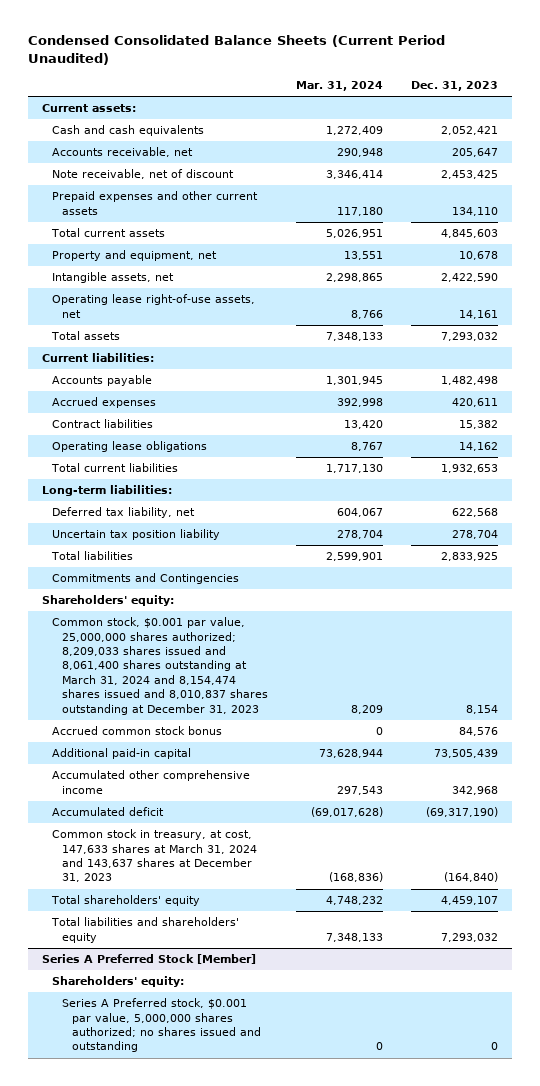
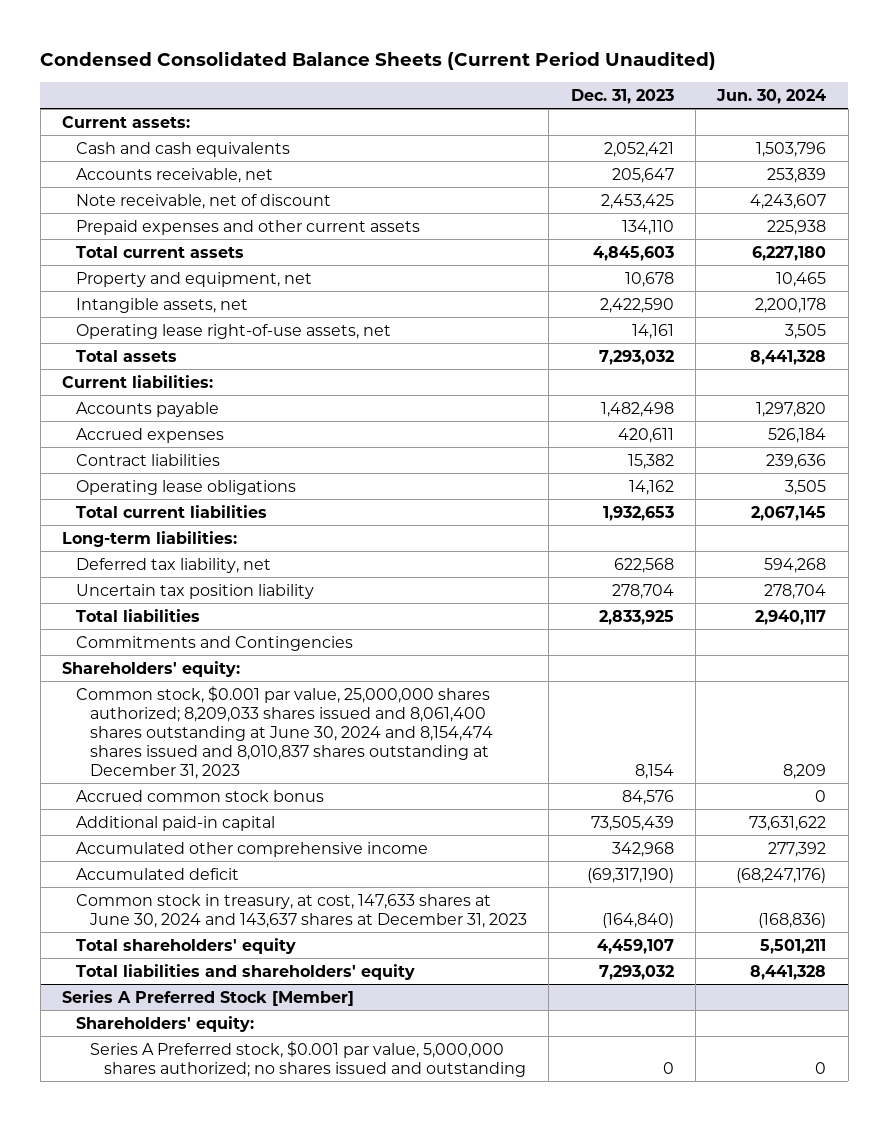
[295,80,383,91] Mar. 31, 2024 -> none
none -> [716,88,827,104] Jun. 30, 2024
[52,617,268,715] Common stock, $0.001 par value, 25,000,000 shares authorized; 8,209,033 shares issued and 8,061,400 shares outstanding at March 31, 2024 and 8,154,474 shares issued and 8,010,837 shares outstanding at December 31, 2023 -> [76,685,494,779] Common stock, $0.001 par value, 25,000,000 shares authorized; 8,209,033 shares issued and 8,061,400 shares outstanding at June 30, 2024 and 8,154,474 shares issued and 8,010,837 shares outstanding at December 31, 2023
[52,829,257,883] Common stock in treasury, at cost, 147,633 shares at March 31, 2024 and 143,637 shares at December 31, 2023 -> [76,893,528,928] Common stock in treasury, at cost, 147,633 shares at June 30, 2024 and 143,637 shares at December 31, 2023

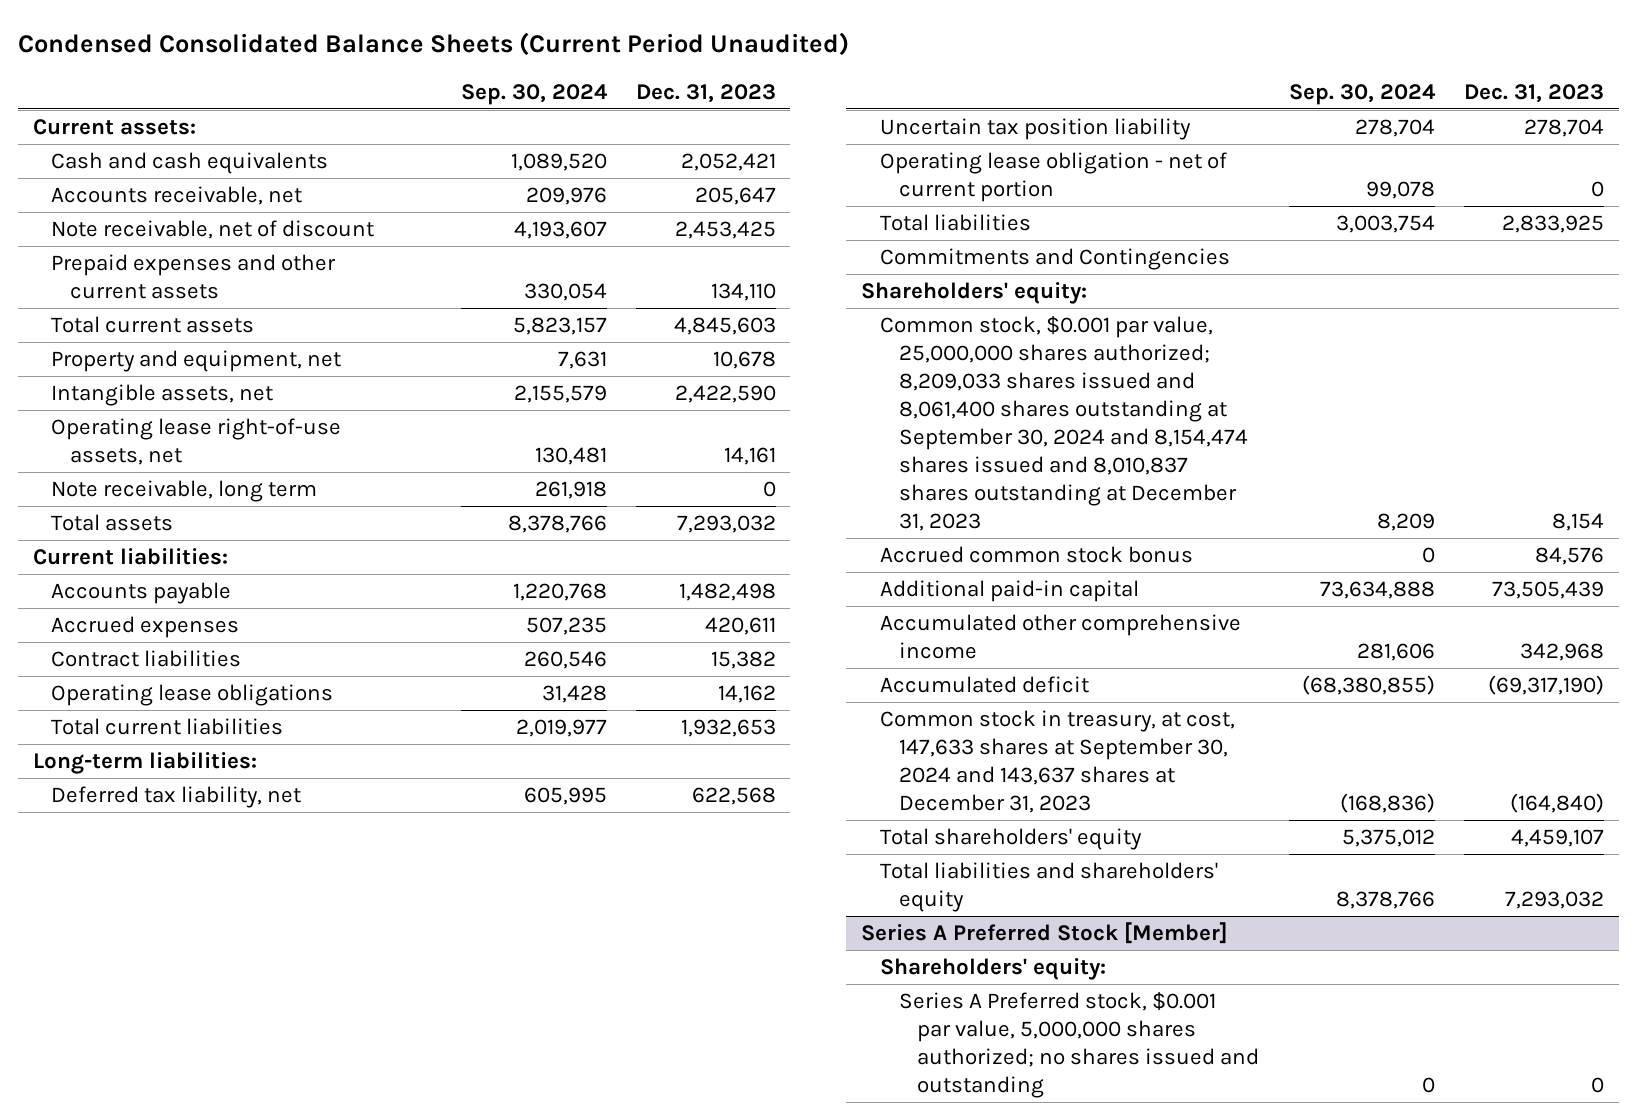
[716,88,827,104] Jun. 30, 2024 -> none
none -> [460,83,608,105] Sep. 30, 2024
none -> [51,480,318,503] Note receivable, long term
none -> [879,152,1227,202] Operating lease obligation - net of current portion
[76,685,494,779] Common stock, $0.001 par value, 25,000,000 shares authorized; 8,209,033 shares issued and 8,061,400 shares outstanding at June 30, 2024 and 8,154,474 shares issued and 8,010,837 shares outstanding at December 31, 2023 -> [879,316,1248,531] Common stock, $0.001 par value, 25,000,000 shares authorized; 8,209,033 shares issued and 8,061,400 shares outstanding at September 30, 2024 and 8,154,474 shares issued and 8,010,837 shares outstanding at December 31, 2023
[76,893,528,928] Common stock in treasury, at cost, 147,633 shares at June 30, 2024 and 143,637 shares at December 31, 2023 -> [879,710,1235,813] Common stock in treasury, at cost, 147,633 shares at September 30, 2024 and 143,637 shares at December 31, 2023

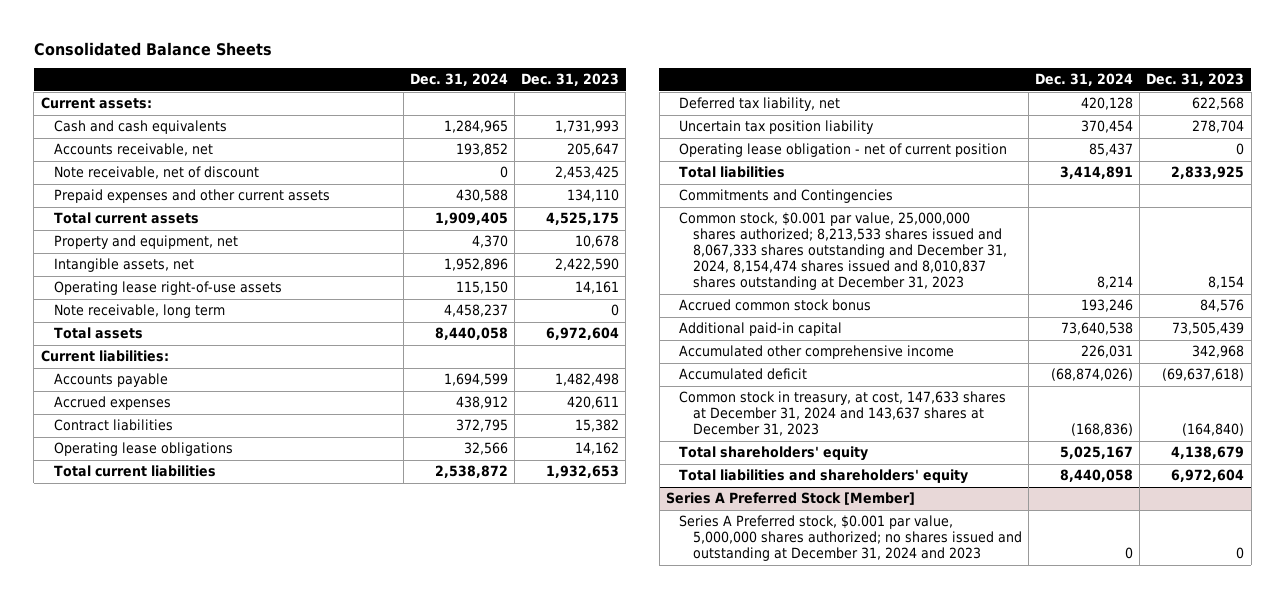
[17,32,849,57] Condensed Consolidated Balance Sheets (Current Period Unaudited) -> [33,41,272,56] Consolidated Balance Sheets
[460,83,608,105] Sep. 30, 2024 -> none
none -> [409,73,508,87] Dec. 31, 2024
[680,153,776,172] 2,052,421 -> [555,120,620,134] 1,731,993
[673,317,776,336] 4,845,603 -> [546,212,620,226] 4,525,175
[51,418,342,465] Operating lease right-of-use assets, net -> [54,281,283,296] Operating lease right-of-use assets
[676,515,776,534] 7,293,032 -> [546,327,620,341] 6,972,604
[32,752,257,775] Long-term liabilities: -> none
[879,152,1227,202] Operating lease obligation - net of current portion -> [679,143,1008,158] Operating lease obligation - net of current position
[860,282,1087,305] Shareholders' equity: -> none
[879,316,1248,531] Common stock, $0.001 par value, 25,000,000 shares authorized; 8,209,033 shares issued and 8,061,400 shares outstanding at September 30, 2024 and 8,154,474 shares issued and 8,010,837 shares outstanding at December 31, 2023 -> [679,212,1007,291] Common stock, $0.001 par value, 25,000,000 shares authorized; 8,213,533 shares issued and 8,067,333 shares outstanding and December 31, 2024, 8,154,474 shares issued and 8,010,837 shares outstanding at December 31, 2023
[1488,675,1605,696] (69,317,190) -> [1162,368,1245,382] (69,637,618)
[879,710,1235,813] Common stock in treasury, at cost, 147,633 shares at September 30, 2024 and 143,637 shares at December 31, 2023 -> [679,391,1007,437] Common stock in treasury, at cost, 147,633 shares at December 31, 2024 and 143,637 shares at December 31, 2023
[1511,829,1605,848] 4,459,107 -> [1171,446,1245,460] 4,138,679
[1505,890,1605,909] 7,293,032 -> [1171,469,1245,483] 6,972,604
[879,958,1106,981] Shareholders' equity: -> none
[898,992,1260,1098] Series A Preferred stock, $0.001 par value, 5,000,000 shares authorized; no shares issued and outstanding -> [679,515,1022,562] Series A Preferred stock, $0.001 par value, 5,000,000 shares authorized; no shares issued and outstanding at December 31, 2024 and 2023

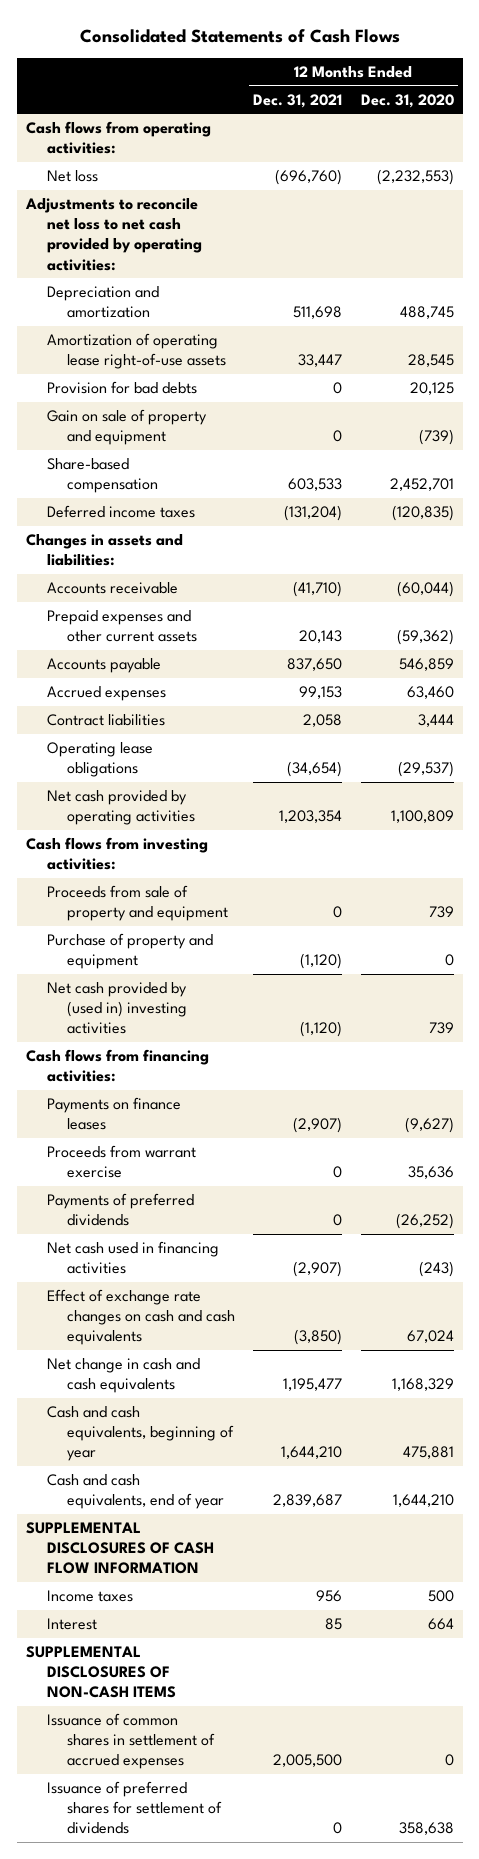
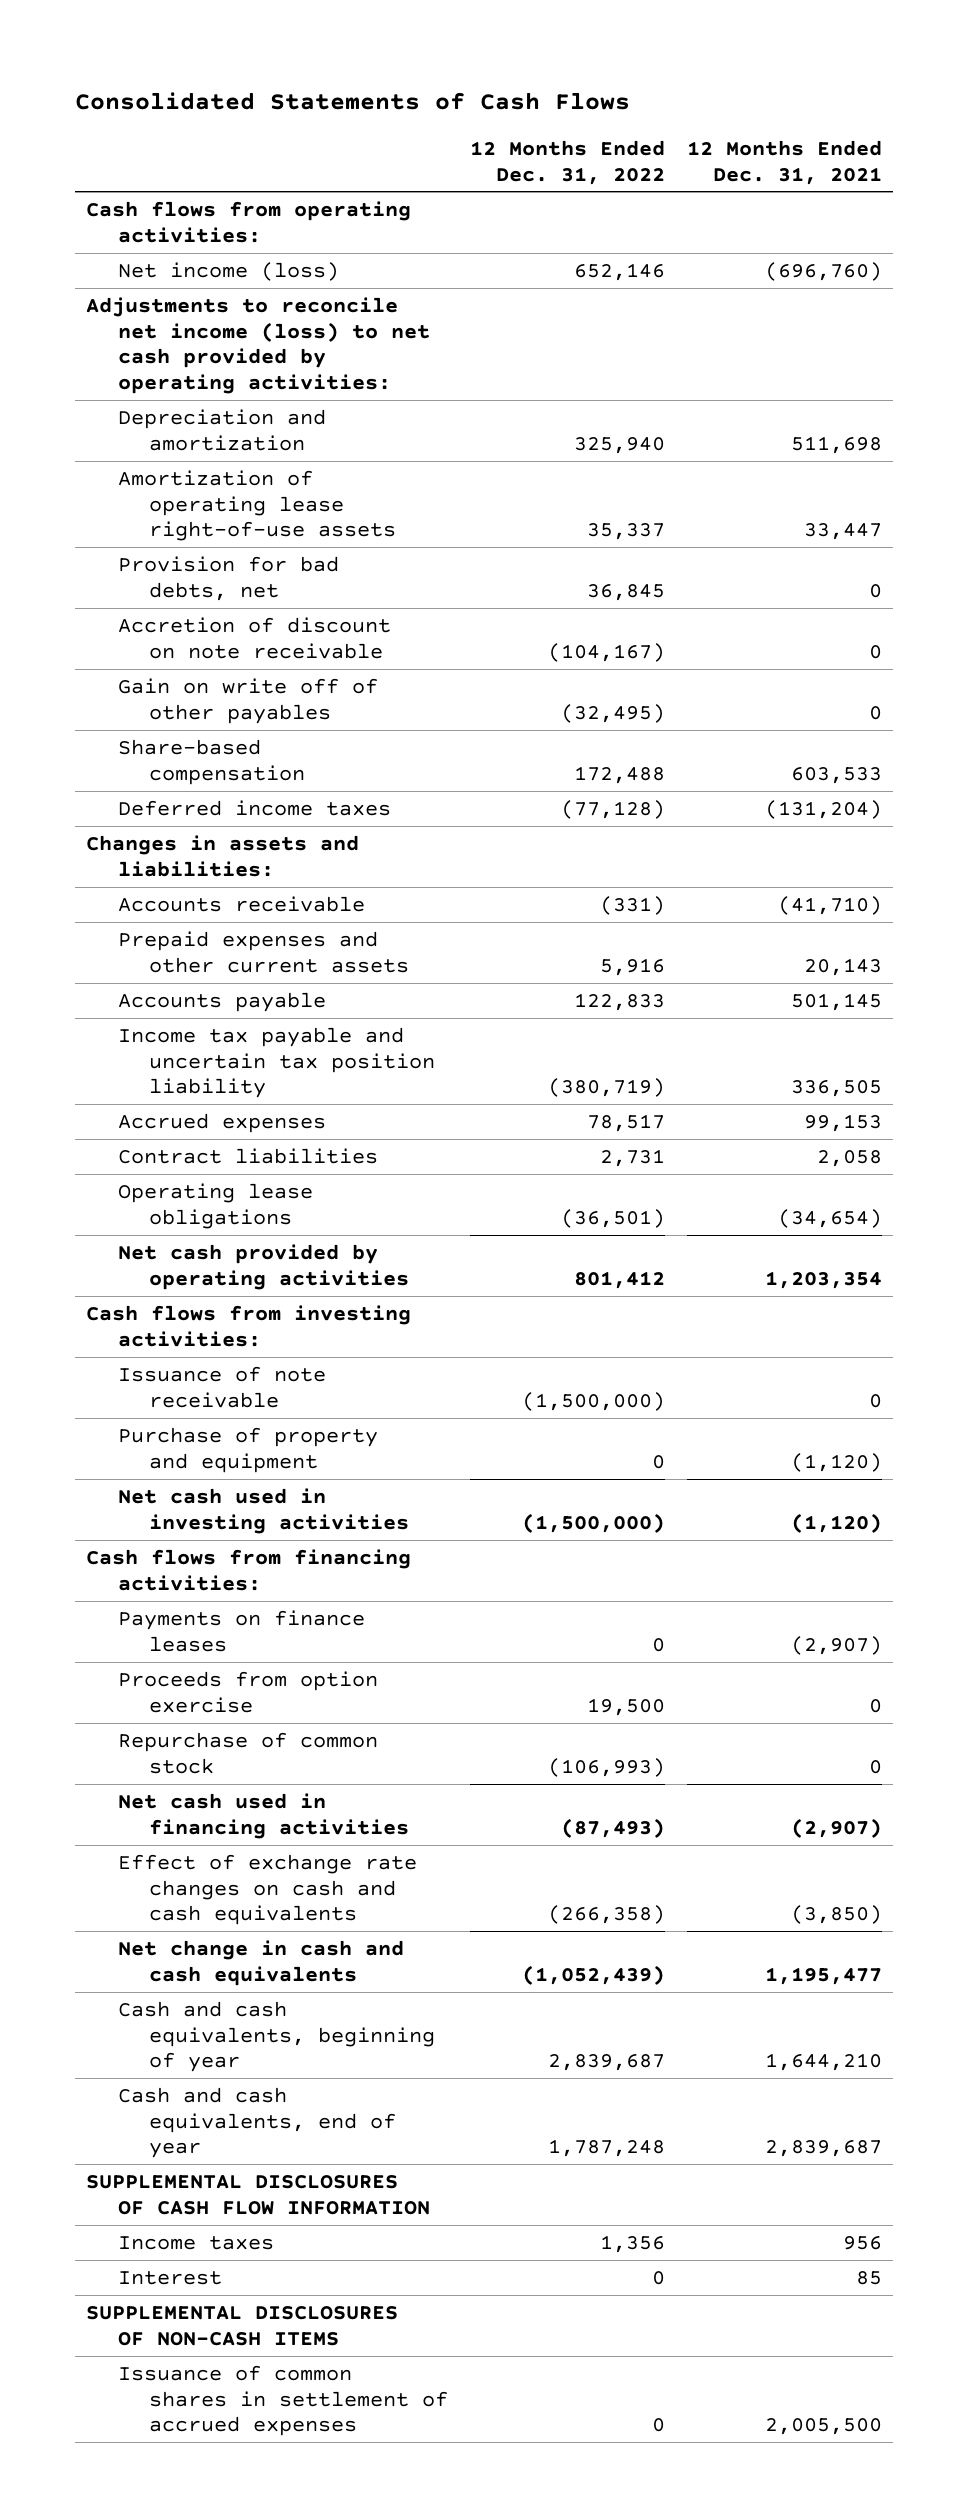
[360,93,454,108] Dec. 31, 2020 -> none
none -> [470,139,666,185] 12 Months Ended Dec. 31, 2022
[46,170,98,183] Net loss -> [117,261,339,281] Net income (loss)
[24,198,202,271] Adjustments to reconcile net loss to net cash provided by operating activities: -> [86,296,430,395] Adjustments to reconcile net income (loss) to net cash provided by operating activities:
[46,409,207,446] Gain on sale of property and equipment -> none
[46,381,197,395] Provision for bad debts -> [117,555,339,601] Provision for bad debts, net
none -> [117,616,391,659] Accretion of discount on note receivable
none -> [117,677,378,724] Gain on write off of other payables
[287,658,343,672] 837,650 -> [791,992,883,1011] 501,145
none -> [117,1026,435,1099] Income tax payable and uncertain tax position liability
[46,885,229,922] Proceeds from sale of property and equipment -> none
none -> [117,1365,326,1408] Issuance of note receivable
[46,982,188,1035] Net cash provided by (used in) investing activities -> [117,1487,409,1534] Net cash used in investing activities
[46,1193,194,1227] Payments of preferred dividends -> none
[46,1145,196,1179] Proceeds from warrant exercise -> [117,1670,378,1713] Proceeds from option exercise
none -> [117,1731,378,1774] Repurchase of common stock
[46,1781,223,1835] Issuance of preferred shares for settlement of dividends -> none

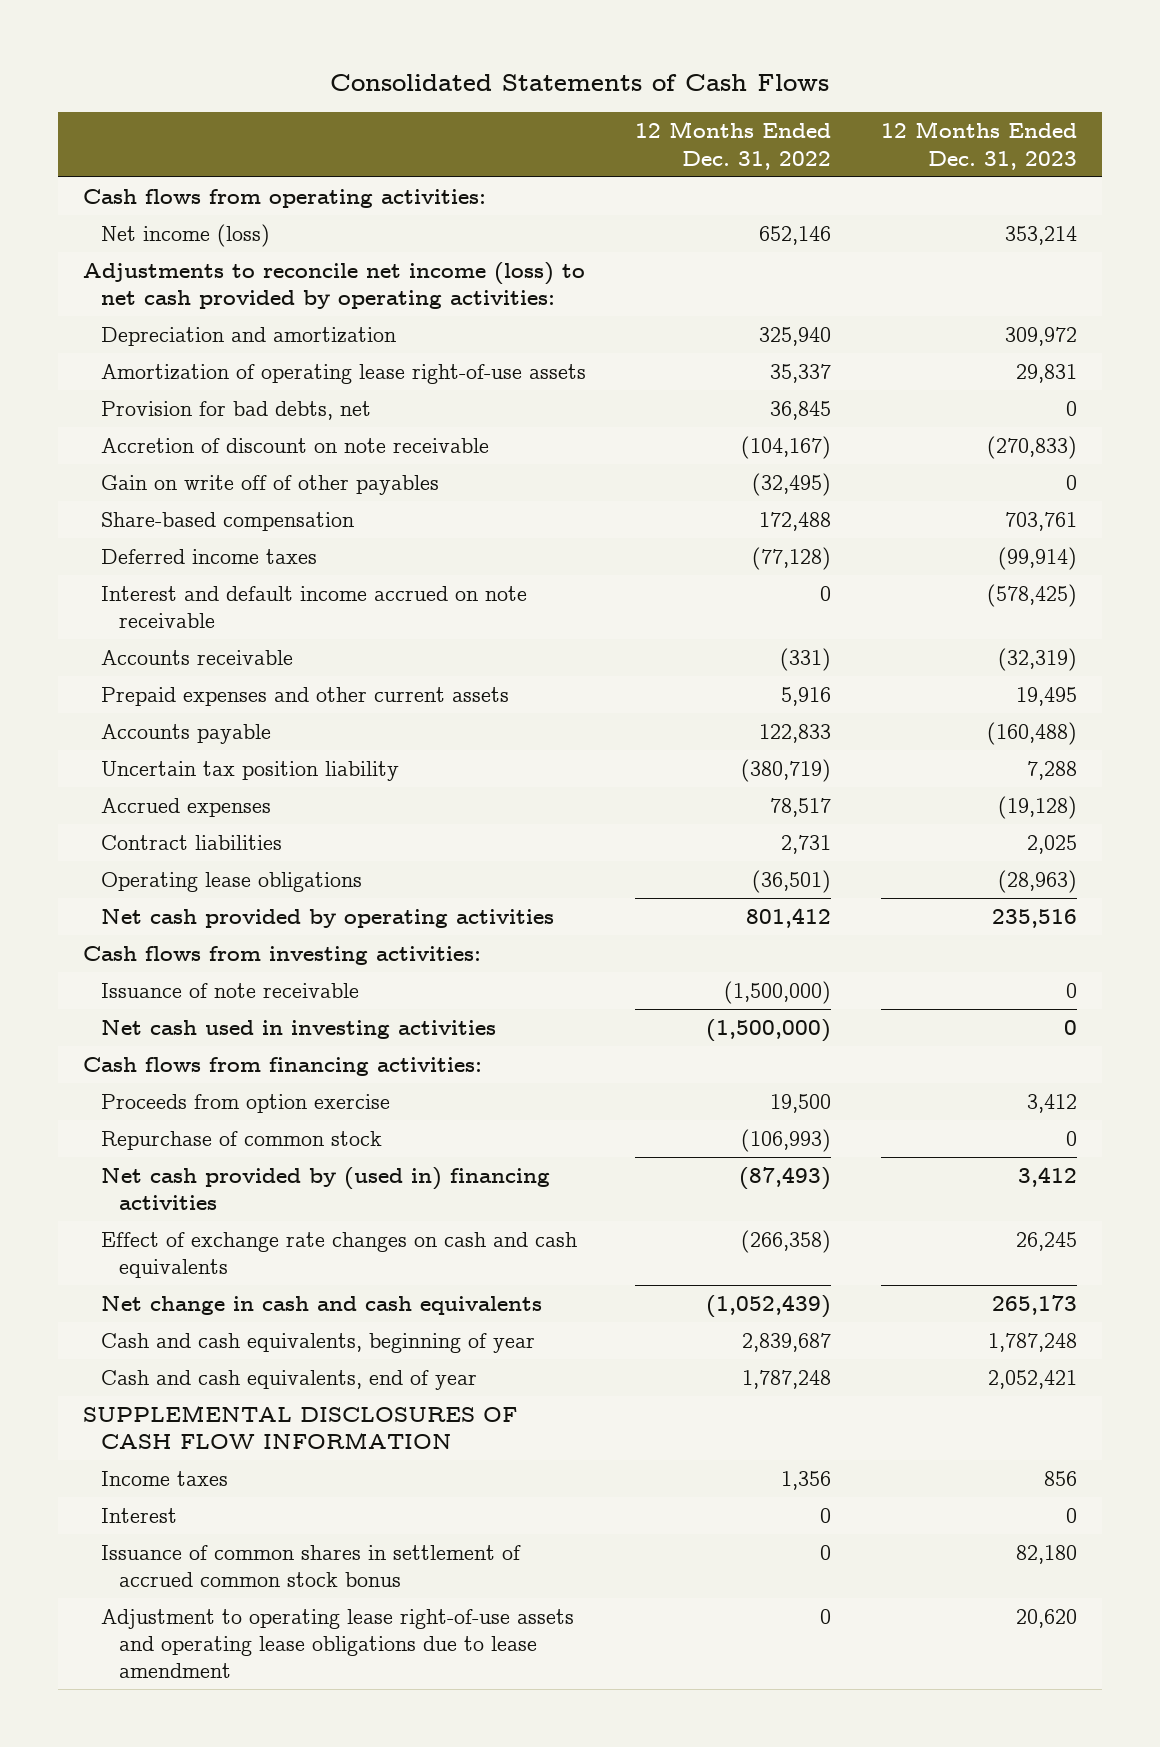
[687,139,883,185] 12 Months Ended Dec. 31, 2021 -> none
none -> [881,121,1078,170] 12 Months Ended Dec. 31, 2023
[86,834,360,877] Changes in assets and liabilities: -> none
none -> [100,585,527,629] Interest and default income accrued on note receivable
[117,1026,435,1099] Income tax payable and uncertain tax position liability -> [100,760,399,781] Uncertain tax position liability
[117,1426,378,1473] Purchase of property and equipment -> none
[117,1609,365,1652] Payments on finance leases -> none
[117,1792,409,1839] Net cash used in financing activities -> [100,1166,550,1211] Net cash provided by (used in) financing activities
[86,2305,399,2346] SUPPLEMENTAL DISCLOSURES OF NON-CASH ITEMS -> none
[117,2364,448,2437] Issuance of common shares in settlement of accrued expenses -> [100,1544,521,1588] Issuance of common shares in settlement of accrued common stock bonus
none -> [100,1608,574,1679] Adjustment to operating lease right-of-use assets and operating lease obligations due to lease amendment

